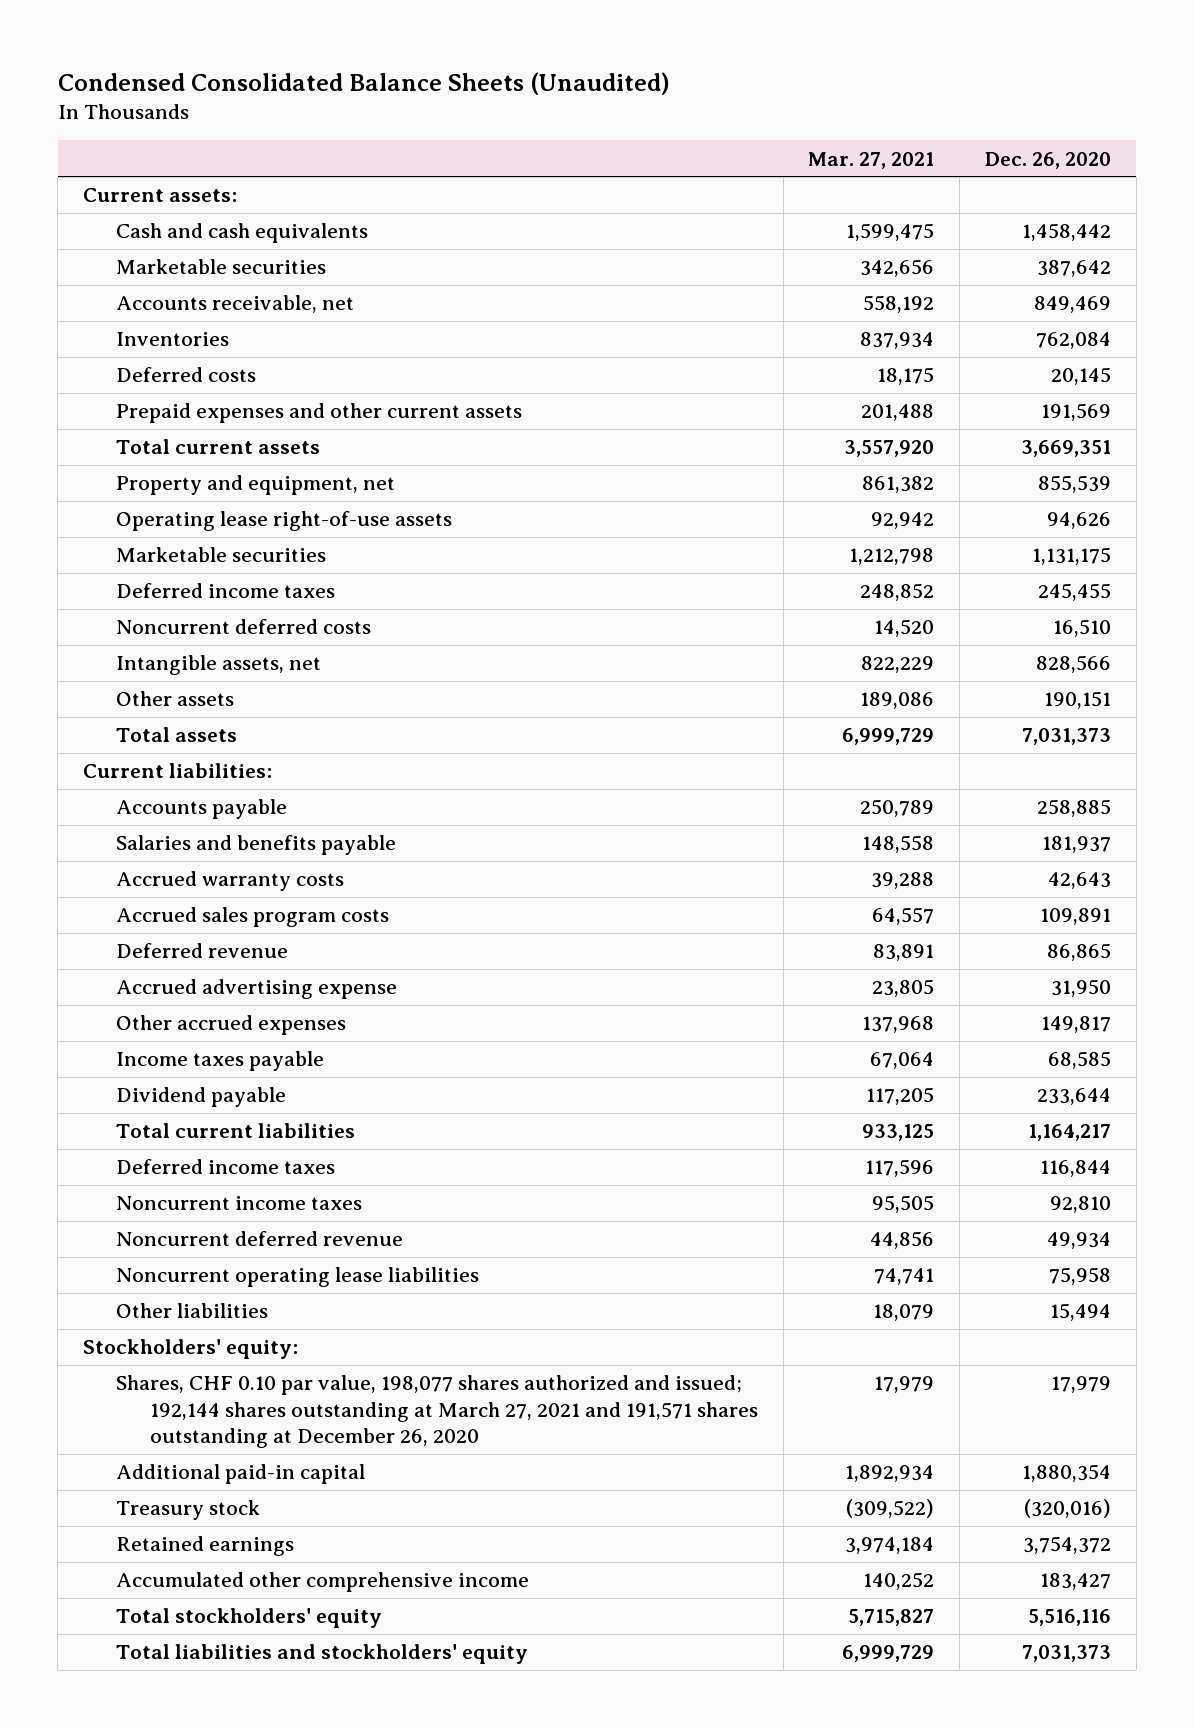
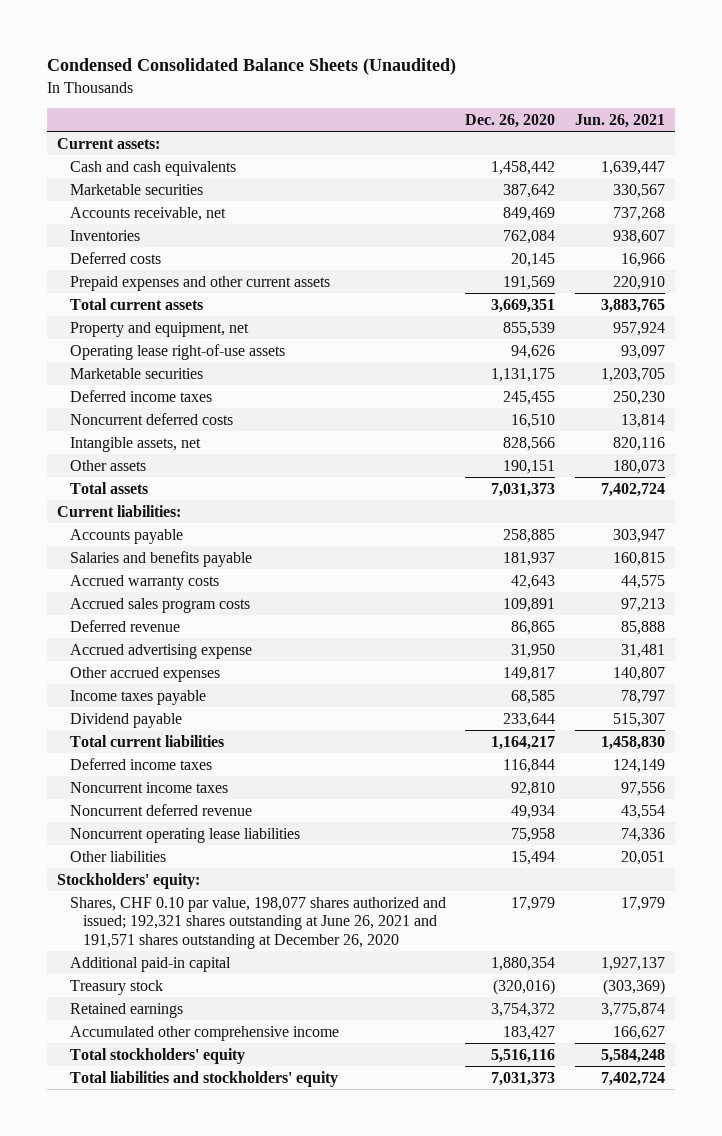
[808,151,935,169] Mar. 27, 2021 -> none
none -> [575,114,666,129] Jun. 26, 2021
[116,1375,758,1449] Shares, CHF 0.10 par value, 198,077 shares authorized and issued; 192,144 shares outstanding at March 27, 2021 and 191,571 shares outstanding at December 26, 2020 -> [69,896,446,949] Shares, CHF 0.10 par value, 198,077 shares authorized and issued; 192,321 shares outstanding at June 26, 2021 and 191,571 shares outstanding at December 26, 2020

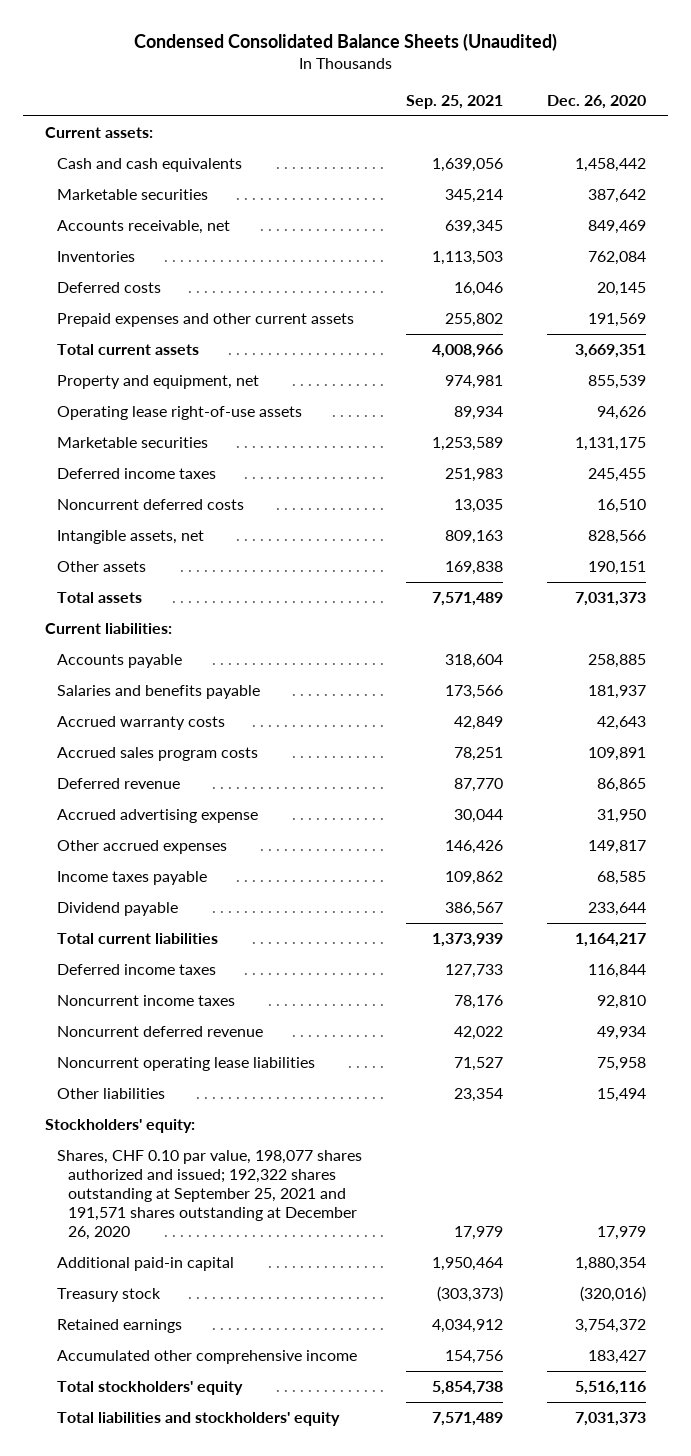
[575,114,666,129] Jun. 26, 2021 -> none
none -> [405,94,503,109] Sep. 25, 2021
[69,896,446,949] Shares, CHF 0.10 par value, 198,077 shares authorized and issued; 192,321 shares outstanding at June 26, 2021 and 191,571 shares outstanding at December 26, 2020 -> [56,1150,362,1241] Shares, CHF 0.10 par value, 198,077 shares authorized and issued; 192,322 shares outstanding at September 25, 2021 and 191,571 shares outstanding at December 26, 2020

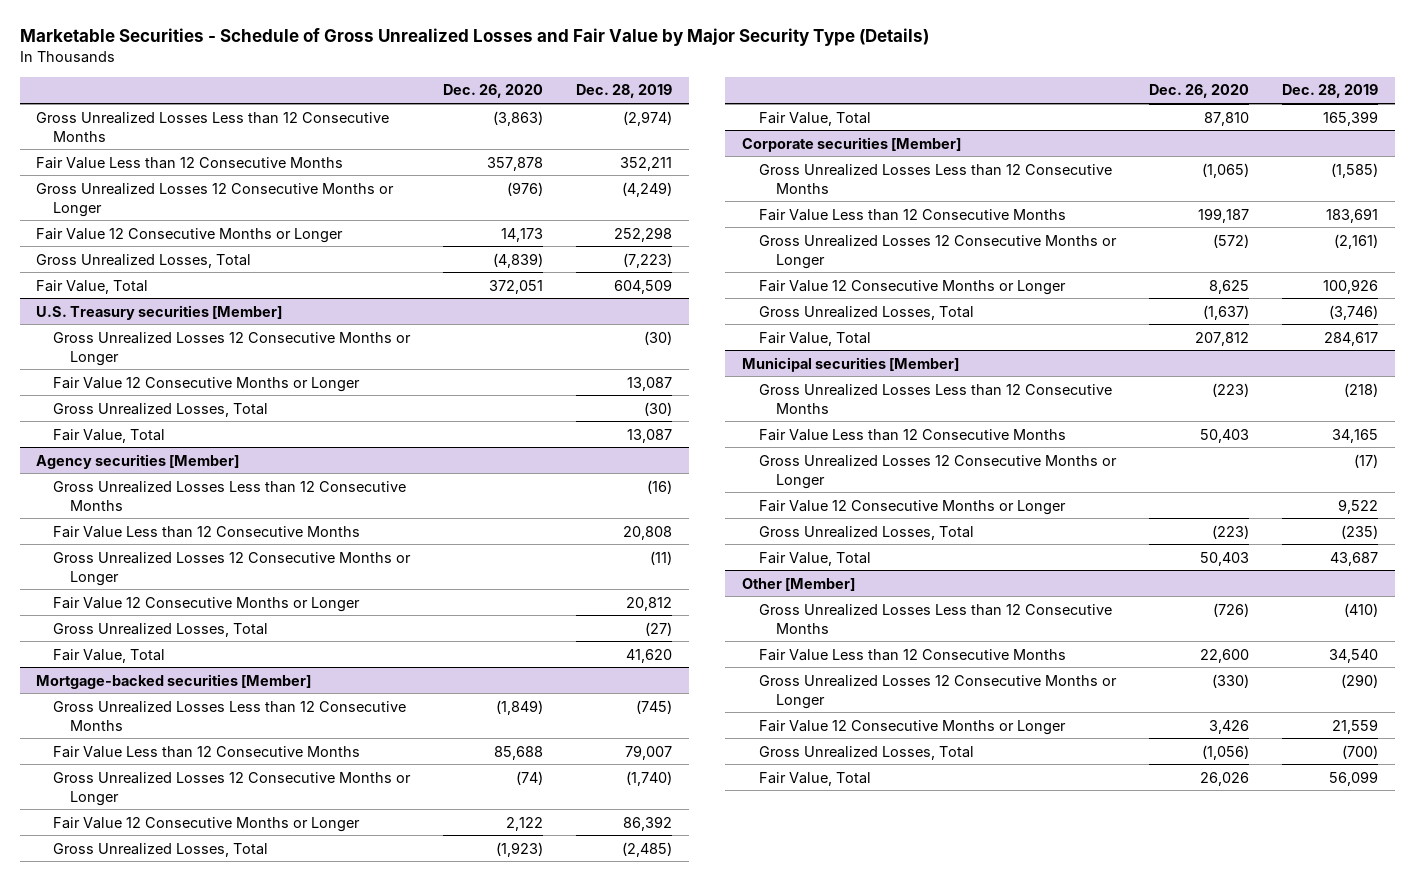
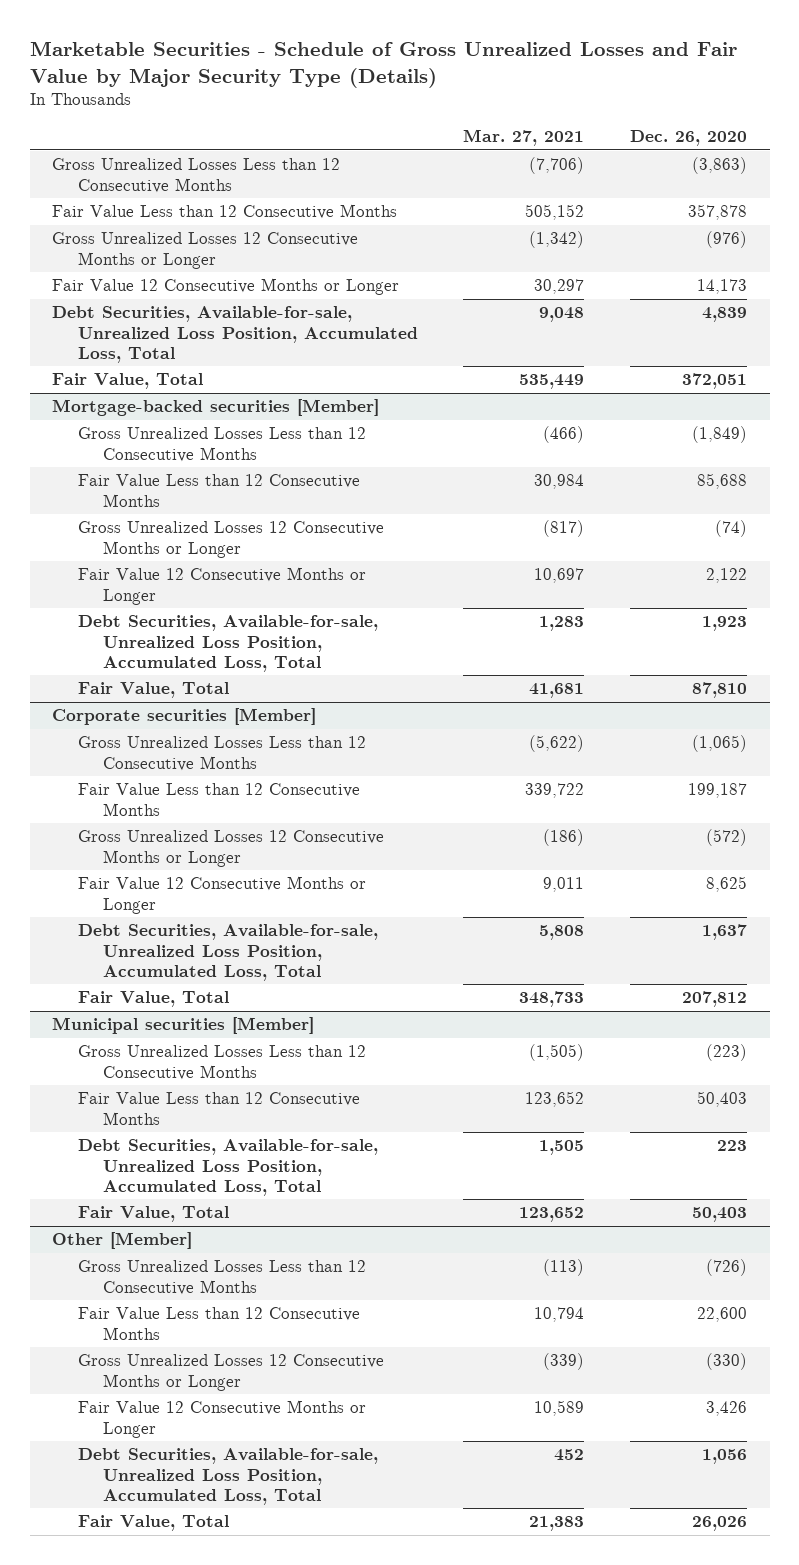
[576,84,673,99] Dec. 28, 2019 -> none
none -> [463,128,585,146] Mar. 27, 2021
[36,253,252,268] Gross Unrealized Losses, Total -> [52,306,418,363] Debt Securities, Available-for-sale, Unrealized Loss Position, Accumulated Loss, Total
[493,252,544,268] (4,839) -> [701,307,747,323] 4,839
[36,304,283,320] U.S. Treasury securities [Member] -> none
[53,331,412,366] Gross Unrealized Losses 12 Consecutive Months or Longer -> none
[53,376,361,392] Fair Value 12 Consecutive Months or Longer -> none
[53,402,269,417] Gross Unrealized Losses, Total -> none
[53,428,166,443] Fair Value, Total -> none
[36,453,240,469] Agency securities [Member] -> none
[53,480,407,511] Gross Unrealized Losses Less than 12 Consecutive Months -> none
[53,525,361,538] Fair Value Less than 12 Consecutive Months -> none
[53,551,412,586] Gross Unrealized Losses 12 Consecutive Months or Longer -> none
[53,596,361,612] Fair Value 12 Consecutive Months or Longer -> none
[53,622,269,637] Gross Unrealized Losses, Total -> none
[53,648,166,663] Fair Value, Total -> none
[53,842,269,857] Gross Unrealized Losses, Total -> [77,615,378,672] Debt Securities, Available-for-sale, Unrealized Loss Position, Accumulated Loss, Total
[496,841,544,857] (1,923) -> [701,616,747,632] 1,923
[758,305,974,320] Gross Unrealized Losses, Total -> [77,924,378,981] Debt Securities, Available-for-sale, Unrealized Loss Position, Accumulated Loss, Total
[1203,304,1250,320] (1,637) -> [701,924,747,941] 1,637
[758,454,1117,489] Gross Unrealized Losses 12 Consecutive Months or Longer -> none
[758,499,1066,515] Fair Value 12 Consecutive Months or Longer -> none
[758,525,974,540] Gross Unrealized Losses, Total -> [77,1139,378,1196] Debt Securities, Available-for-sale, Unrealized Loss Position, Accumulated Loss, Total
[1212,524,1250,539] (223) -> [716,1140,747,1152] 223
[758,745,974,760] Gross Unrealized Losses, Total -> [77,1448,378,1505] Debt Securities, Available-for-sale, Unrealized Loss Position, Accumulated Loss, Total
[1202,744,1250,760] (1,056) -> [701,1449,747,1465] 1,056

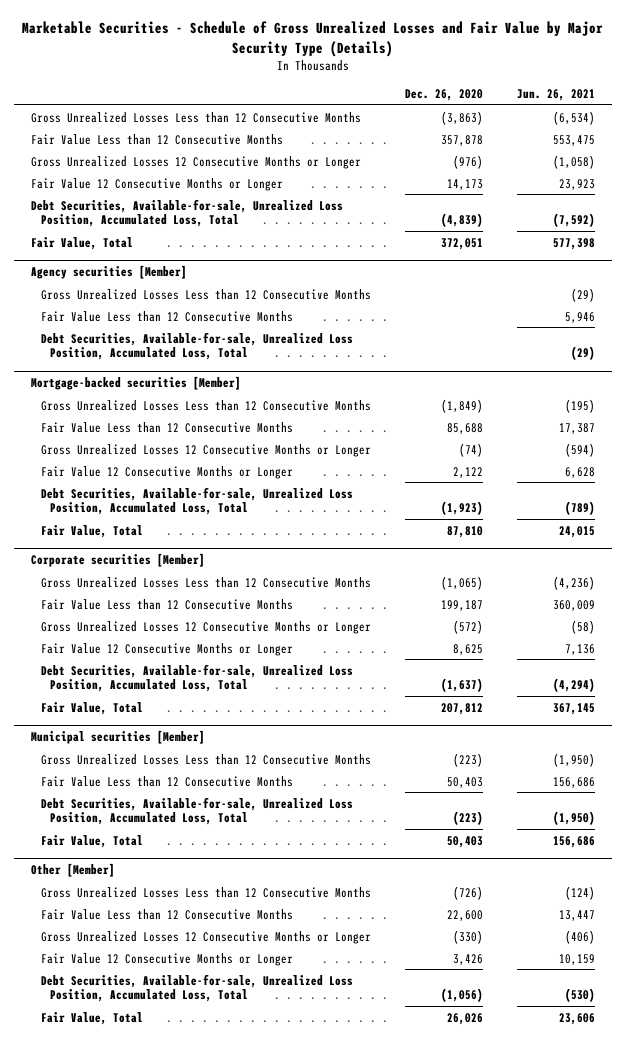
[463,128,585,146] Mar. 27, 2021 -> none
none -> [517,88,596,101] Jun. 26, 2021
[701,307,747,323] 4,839 -> [440,213,483,228] (4,839)
none -> [30,265,187,280] Agency securities [Member]
none -> [40,288,371,300] Gross Unrealized Losses Less than 12 Consecutive Months
none -> [40,310,293,322] Fair Value Less than 12 Consecutive Months
none -> [40,331,353,361] Debt Securities, Available-for-sale, Unrealized Loss Position, Accumulated Loss, Total
[701,616,747,632] 1,923 -> [440,501,483,516] (1,923)
[701,924,747,941] 1,637 -> [440,678,483,693] (1,637)
[716,1140,747,1152] 223 -> [452,811,483,826] (223)
[701,1449,747,1465] 1,056 -> [440,988,483,1003] (1,056)

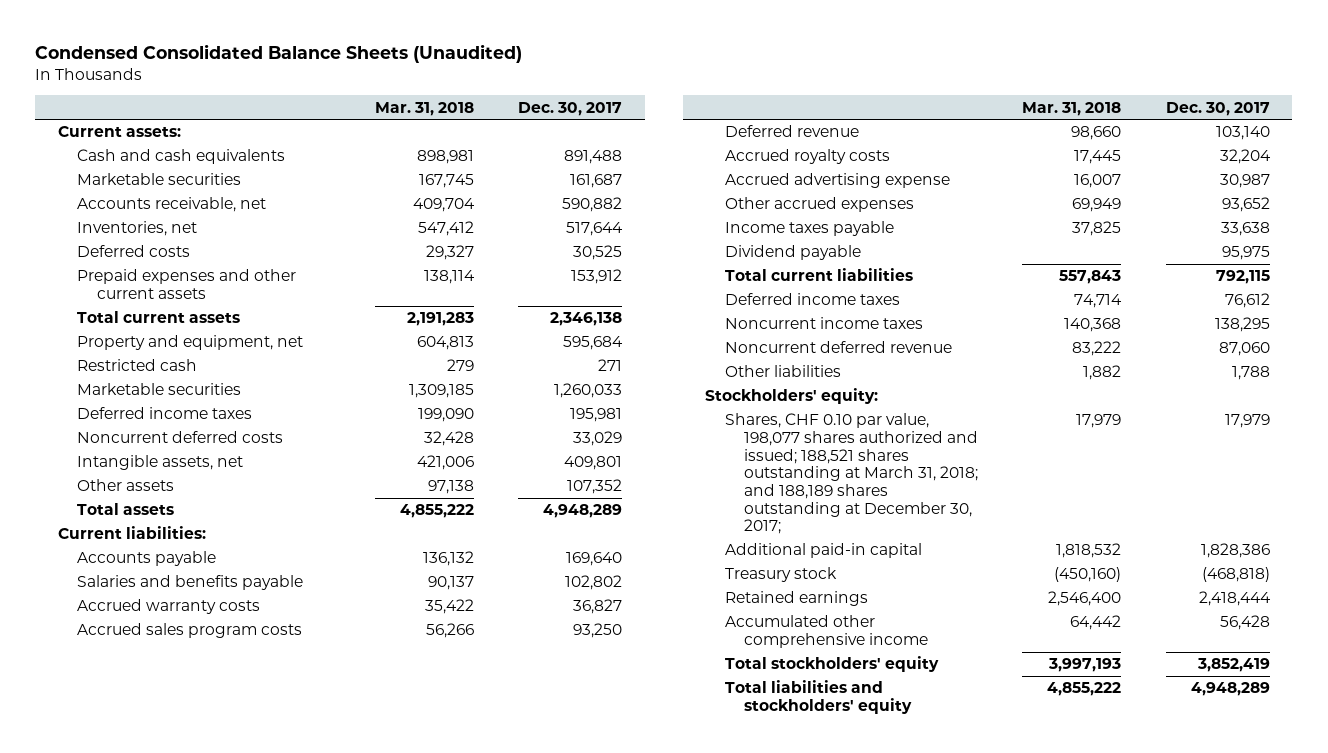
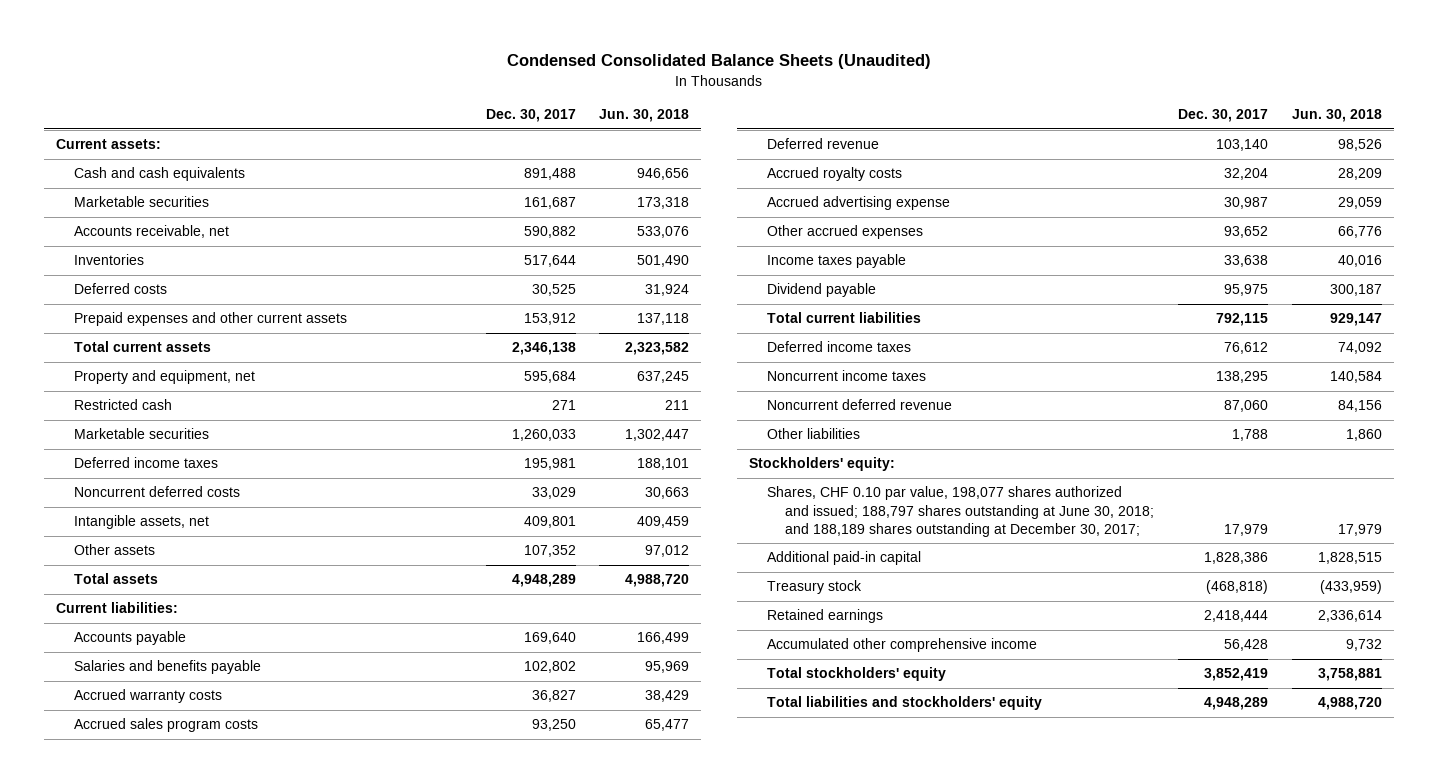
[374,101,474,116] Mar. 31, 2018 -> none
none -> [599,109,690,123] Jun. 30, 2018
[77,221,198,237] Inventories, net -> [74,254,145,266] Inventories
[724,413,979,535] Shares, CHF 0.10 par value, 198,077 shares authorized and issued; 188,521 shares outstanding at March 31, 2018; and 188,189 shares outstanding at December 30, 2017; -> [767,486,1155,537] Shares, CHF 0.10 par value, 198,077 shares authorized and issued; 188,797 shares outstanding at June 30, 2018; and 188,189 shares outstanding at December 30, 2017;

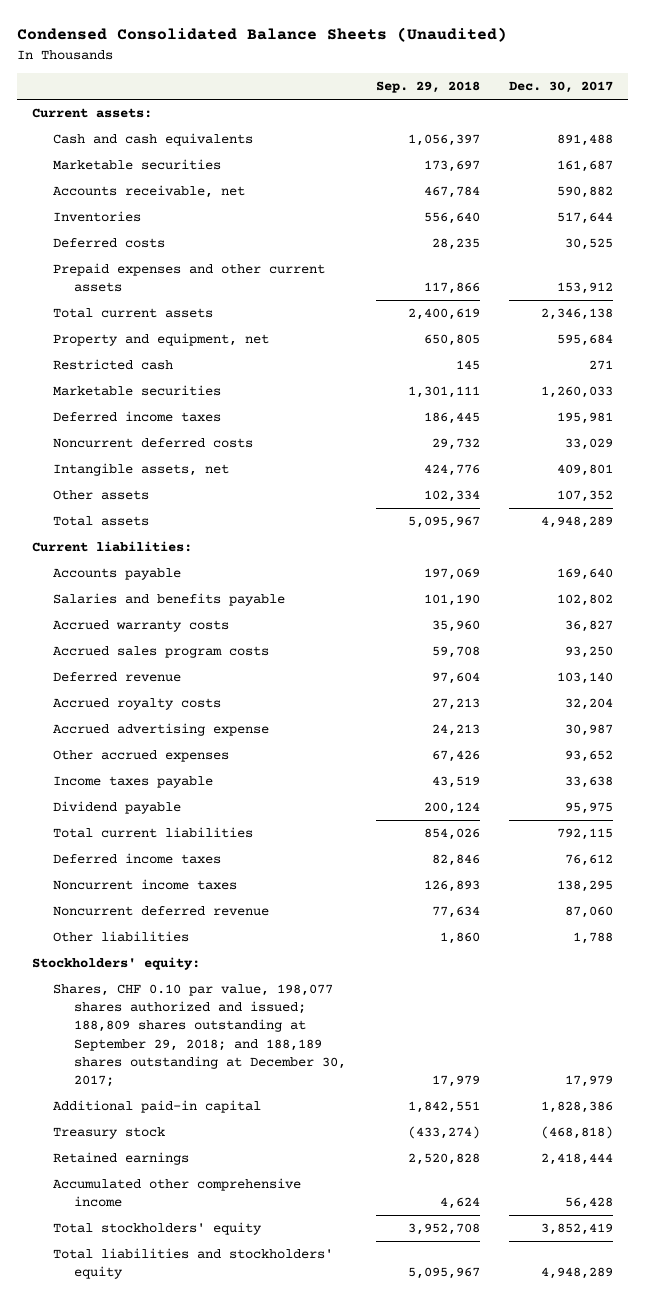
[599,109,690,123] Jun. 30, 2018 -> none
none -> [375,81,480,94] Sep. 29, 2018
[767,486,1155,537] Shares, CHF 0.10 par value, 198,077 shares authorized and issued; 188,797 shares outstanding at June 30, 2018; and 188,189 shares outstanding at December 30, 2017; -> [53,984,346,1087] Shares, CHF 0.10 par value, 198,077 shares authorized and issued; 188,809 shares outstanding at September 29, 2018; and 188,189 shares outstanding at December 30, 2017;

